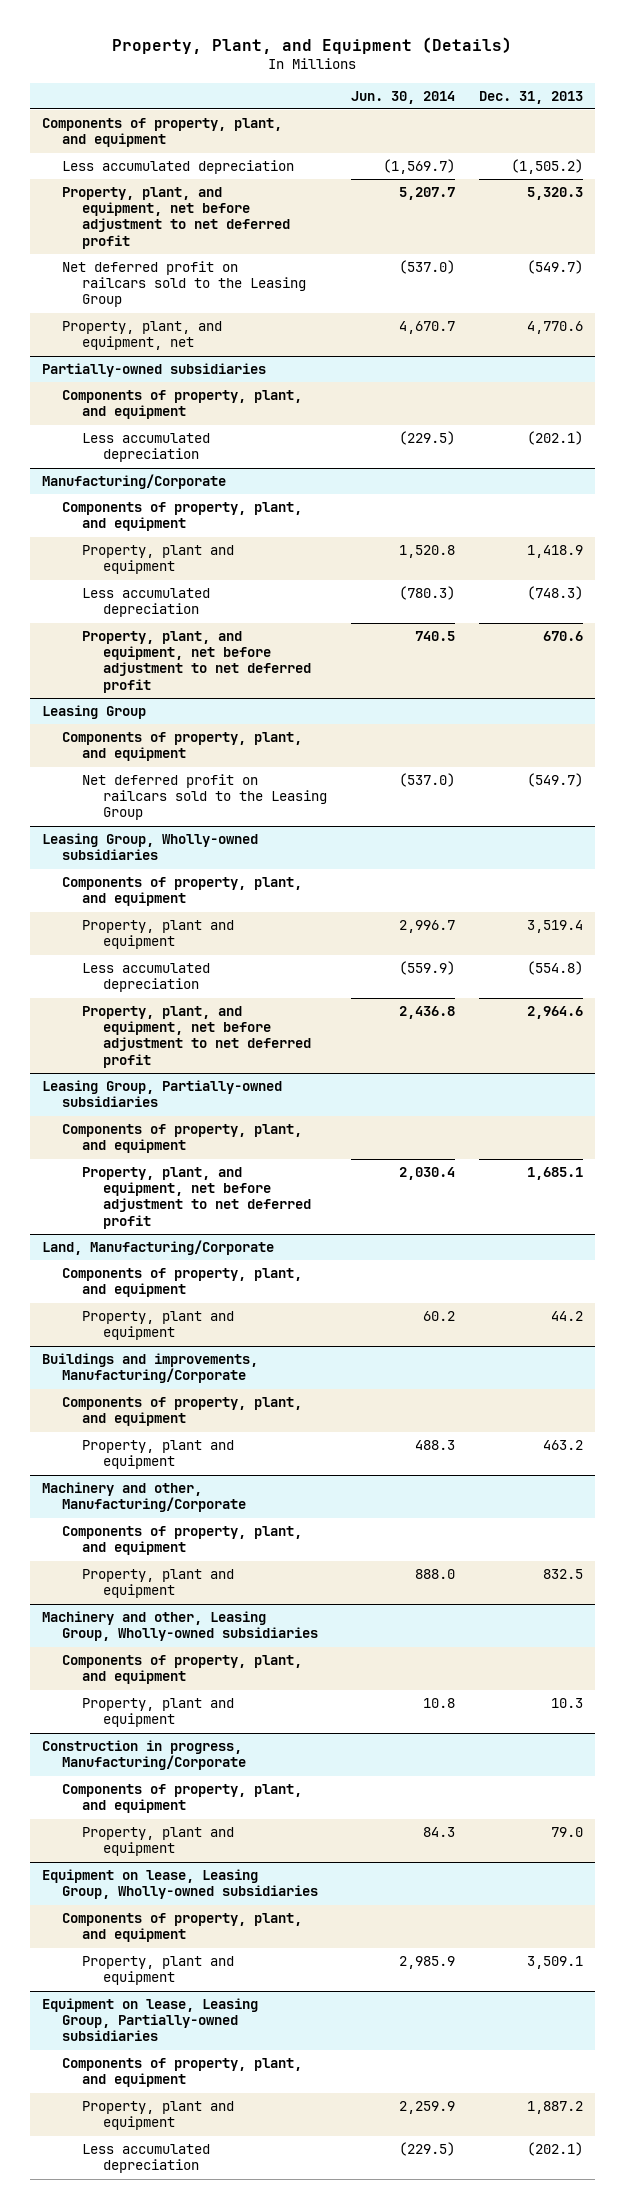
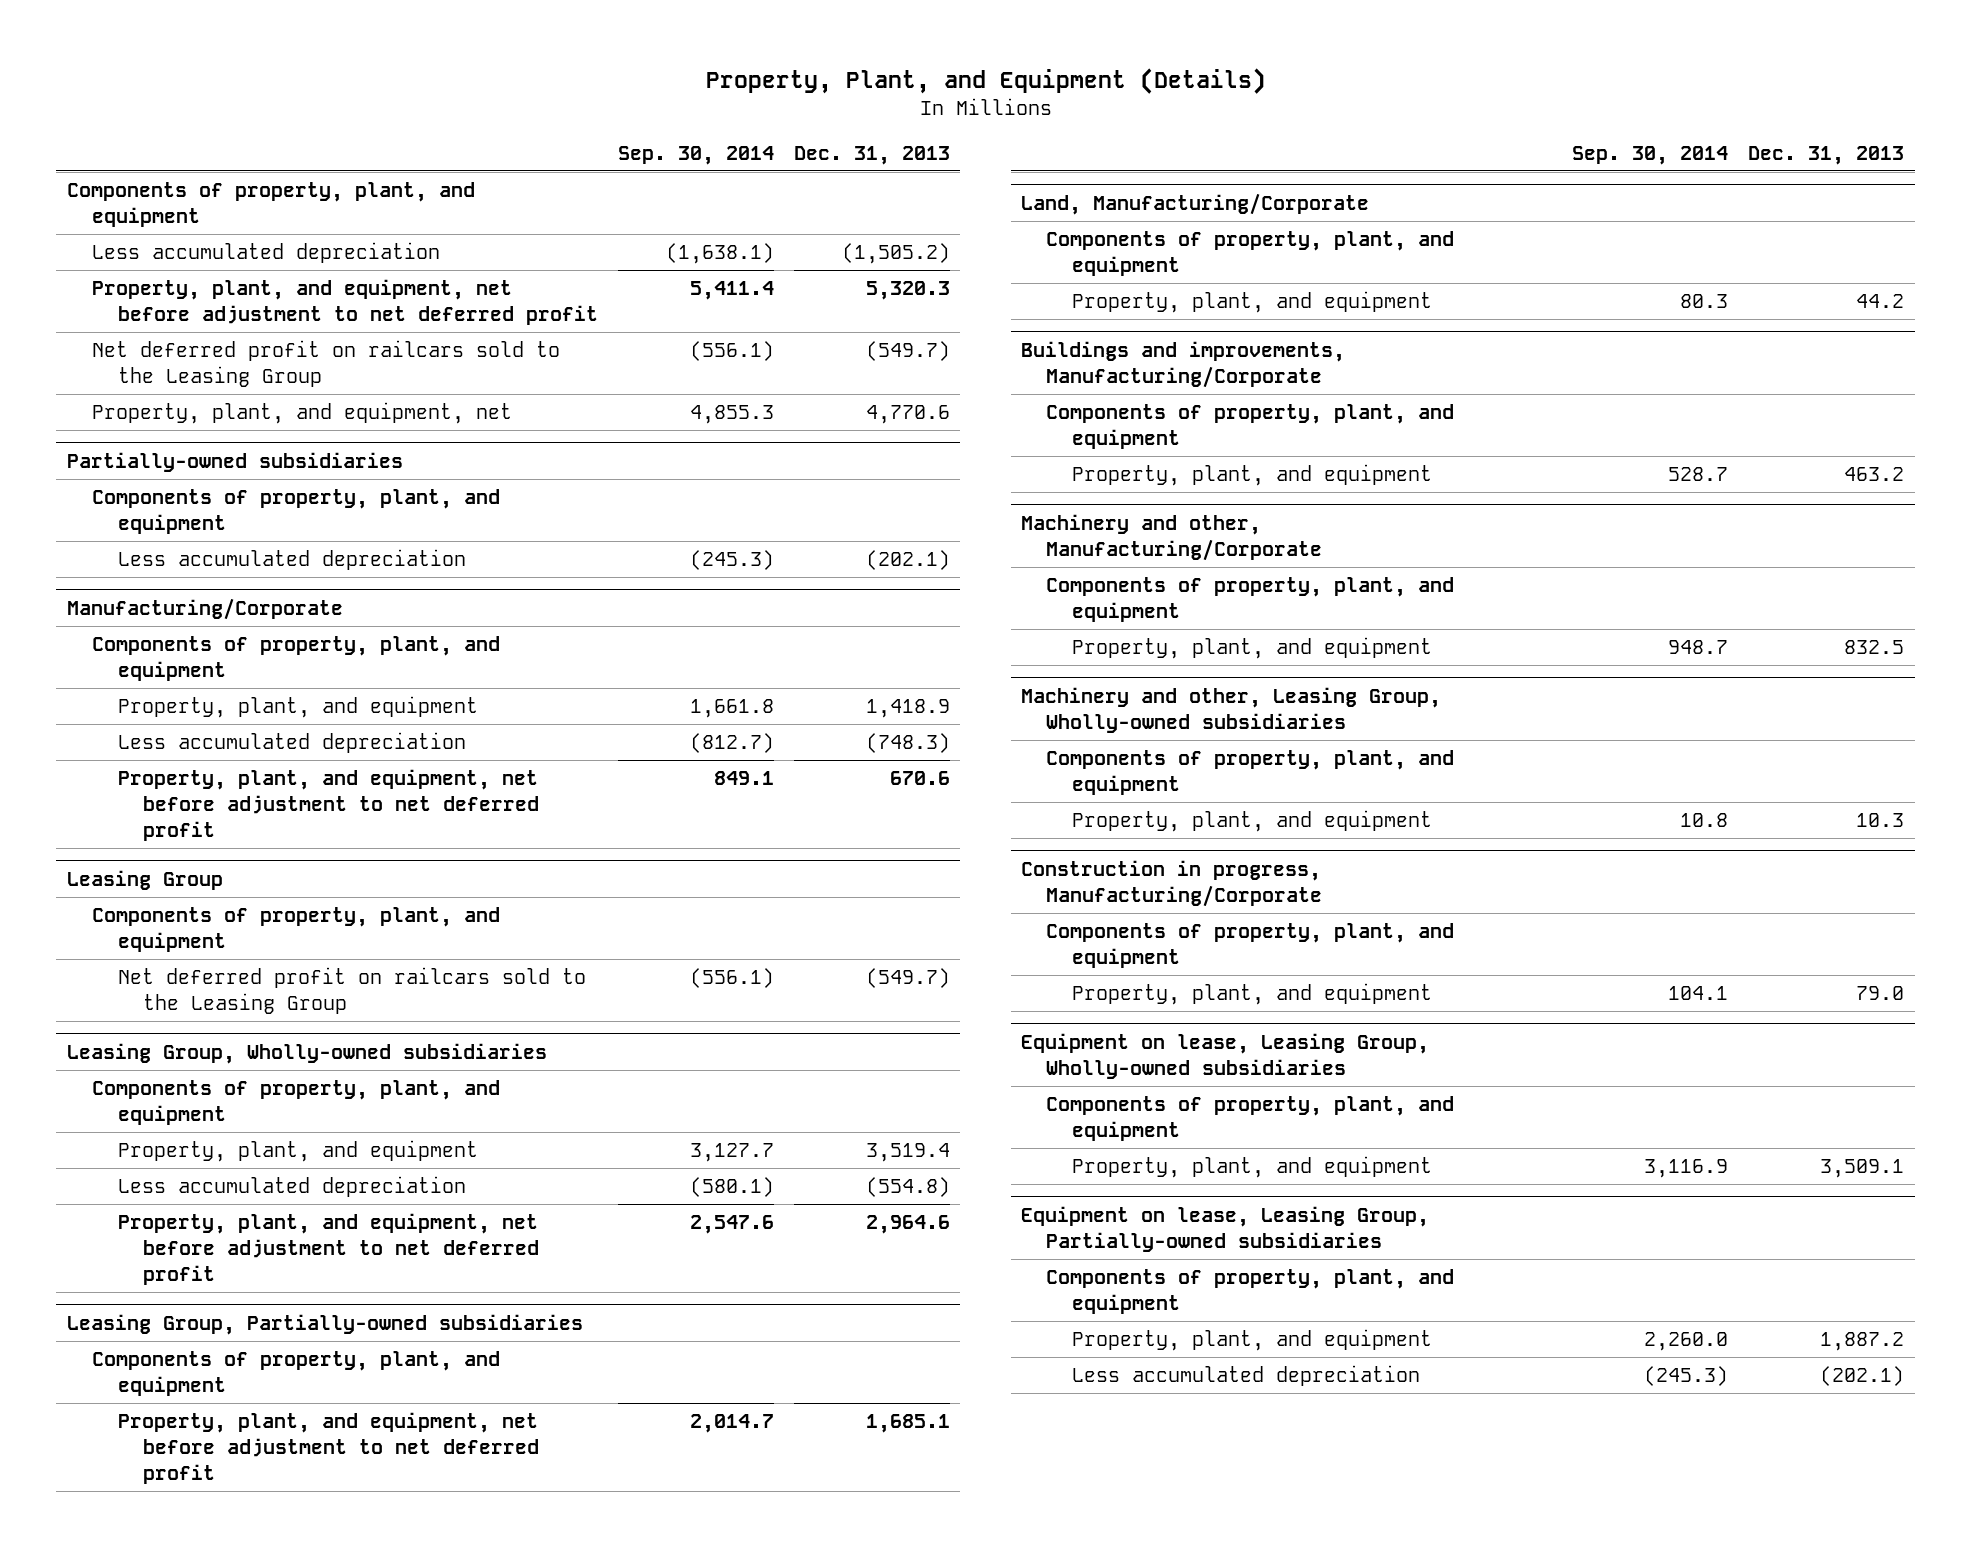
[350,90,455,104] Jun. 30, 2014 -> none
none -> [617,145,774,165] Sep. 30, 2014
[82,545,235,575] Property, plant and equipment -> [117,696,478,719] Property, plant, and equipment
[82,920,235,950] Property, plant and equipment -> [117,1140,478,1163] Property, plant, and equipment
[82,1311,235,1341] Property, plant and equipment -> [1071,291,1432,314] Property, plant, and equipment
[82,1440,235,1470] Property, plant and equipment -> [1071,464,1432,487] Property, plant, and equipment
[82,1569,235,1599] Property, plant and equipment -> [1071,637,1432,660] Property, plant, and equipment
[82,1698,235,1728] Property, plant and equipment -> [1071,810,1432,833] Property, plant, and equipment
[82,1827,235,1857] Property, plant and equipment -> [1071,983,1432,1006] Property, plant, and equipment
[82,1956,235,1986] Property, plant and equipment -> [1071,1156,1432,1179] Property, plant, and equipment
[82,2101,235,2131] Property, plant and equipment -> [1071,1329,1432,1352] Property, plant, and equipment

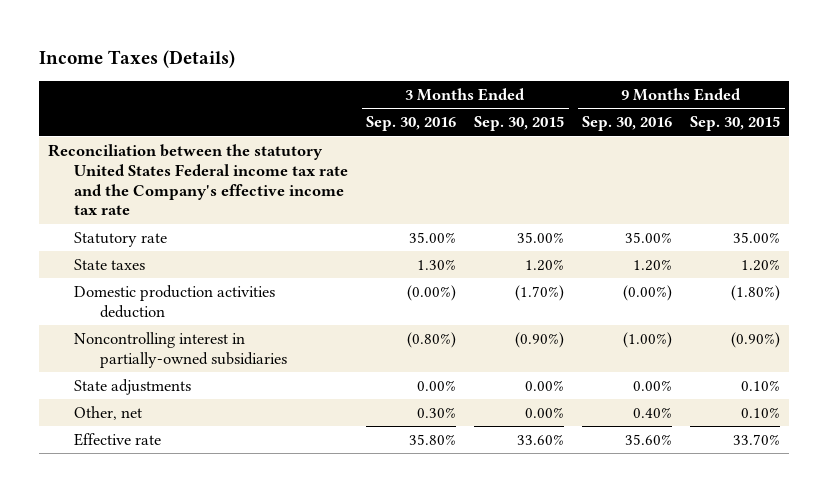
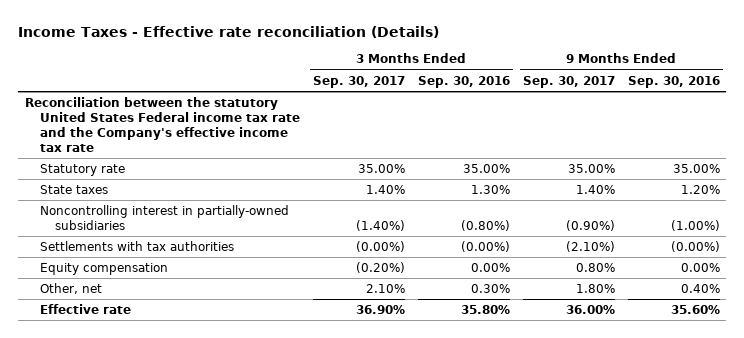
[38,50,235,69] Income Taxes (Details) -> [18,25,440,38] Income Taxes - Effective rate reconciliation (Details)
[474,116,565,132] Sep. 30, 2015 -> none
[690,116,781,132] Sep. 30, 2015 -> none
none -> [312,75,405,88] Sep. 30, 2017
none -> [522,75,615,88] Sep. 30, 2017
[74,285,276,318] Domestic production activities deduction -> none
[74,379,192,396] State adjustments -> none
none -> [39,240,234,251] Settlements with tax authorities
none -> [39,262,168,275] Equity compensation

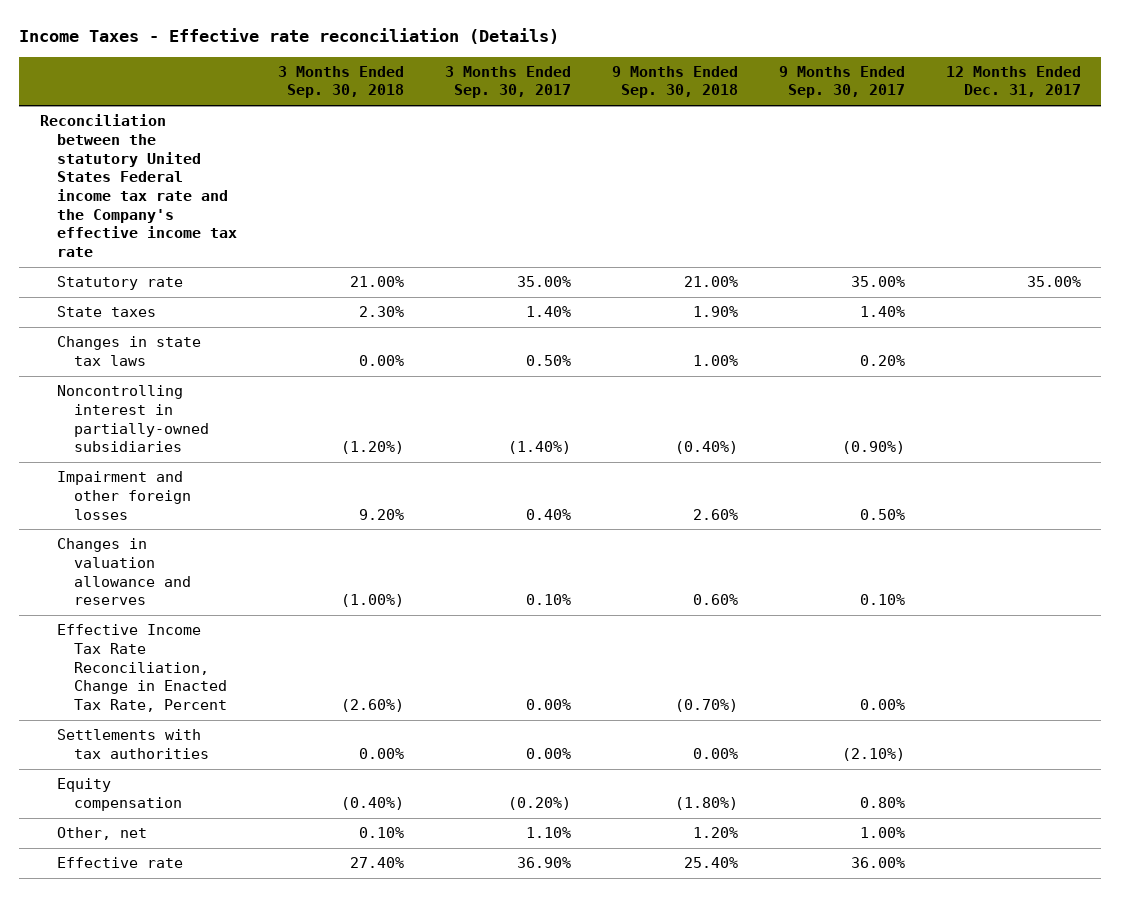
[417,75,510,88] Sep. 30, 2016 -> none
[627,75,720,88] Sep. 30, 2016 -> none
none -> [278,65,405,99] 3 Months Ended Sep. 30, 2018
none -> [611,65,738,99] 9 Months Ended Sep. 30, 2018
none -> [945,65,1081,98] 12 Months Ended Dec. 31, 2017
none -> [57,336,202,366] Changes in state tax laws
none -> [57,471,192,520] Impairment and other foreign losses
none -> [57,538,192,606] Changes in valuation allowance and reserves
none -> [57,624,228,712] Effective Income Tax Rate Reconciliation, Change in Enacted Tax Rate, Percent
[355,240,405,252] (0.00%) -> [525,747,571,759] 0.00%
[365,283,405,293] 2.10% -> [525,827,571,839] 1.10%
[575,283,615,293] 1.80% -> [859,827,905,839] 1.00%

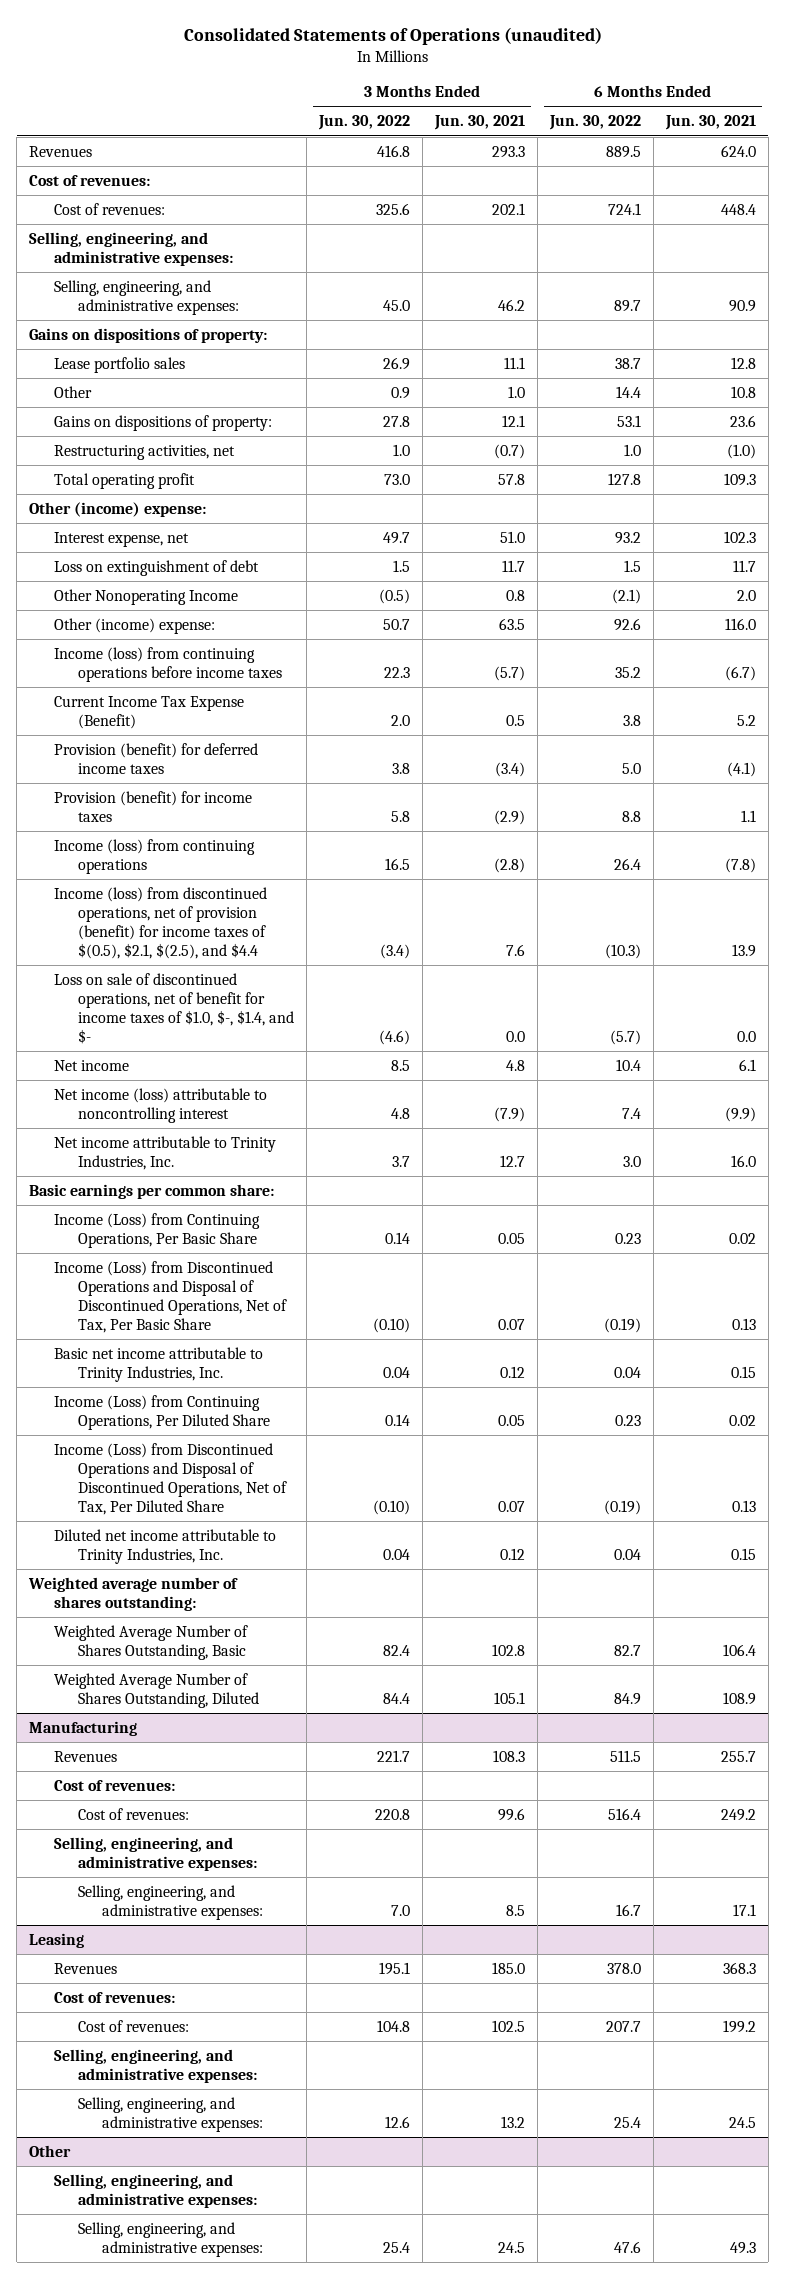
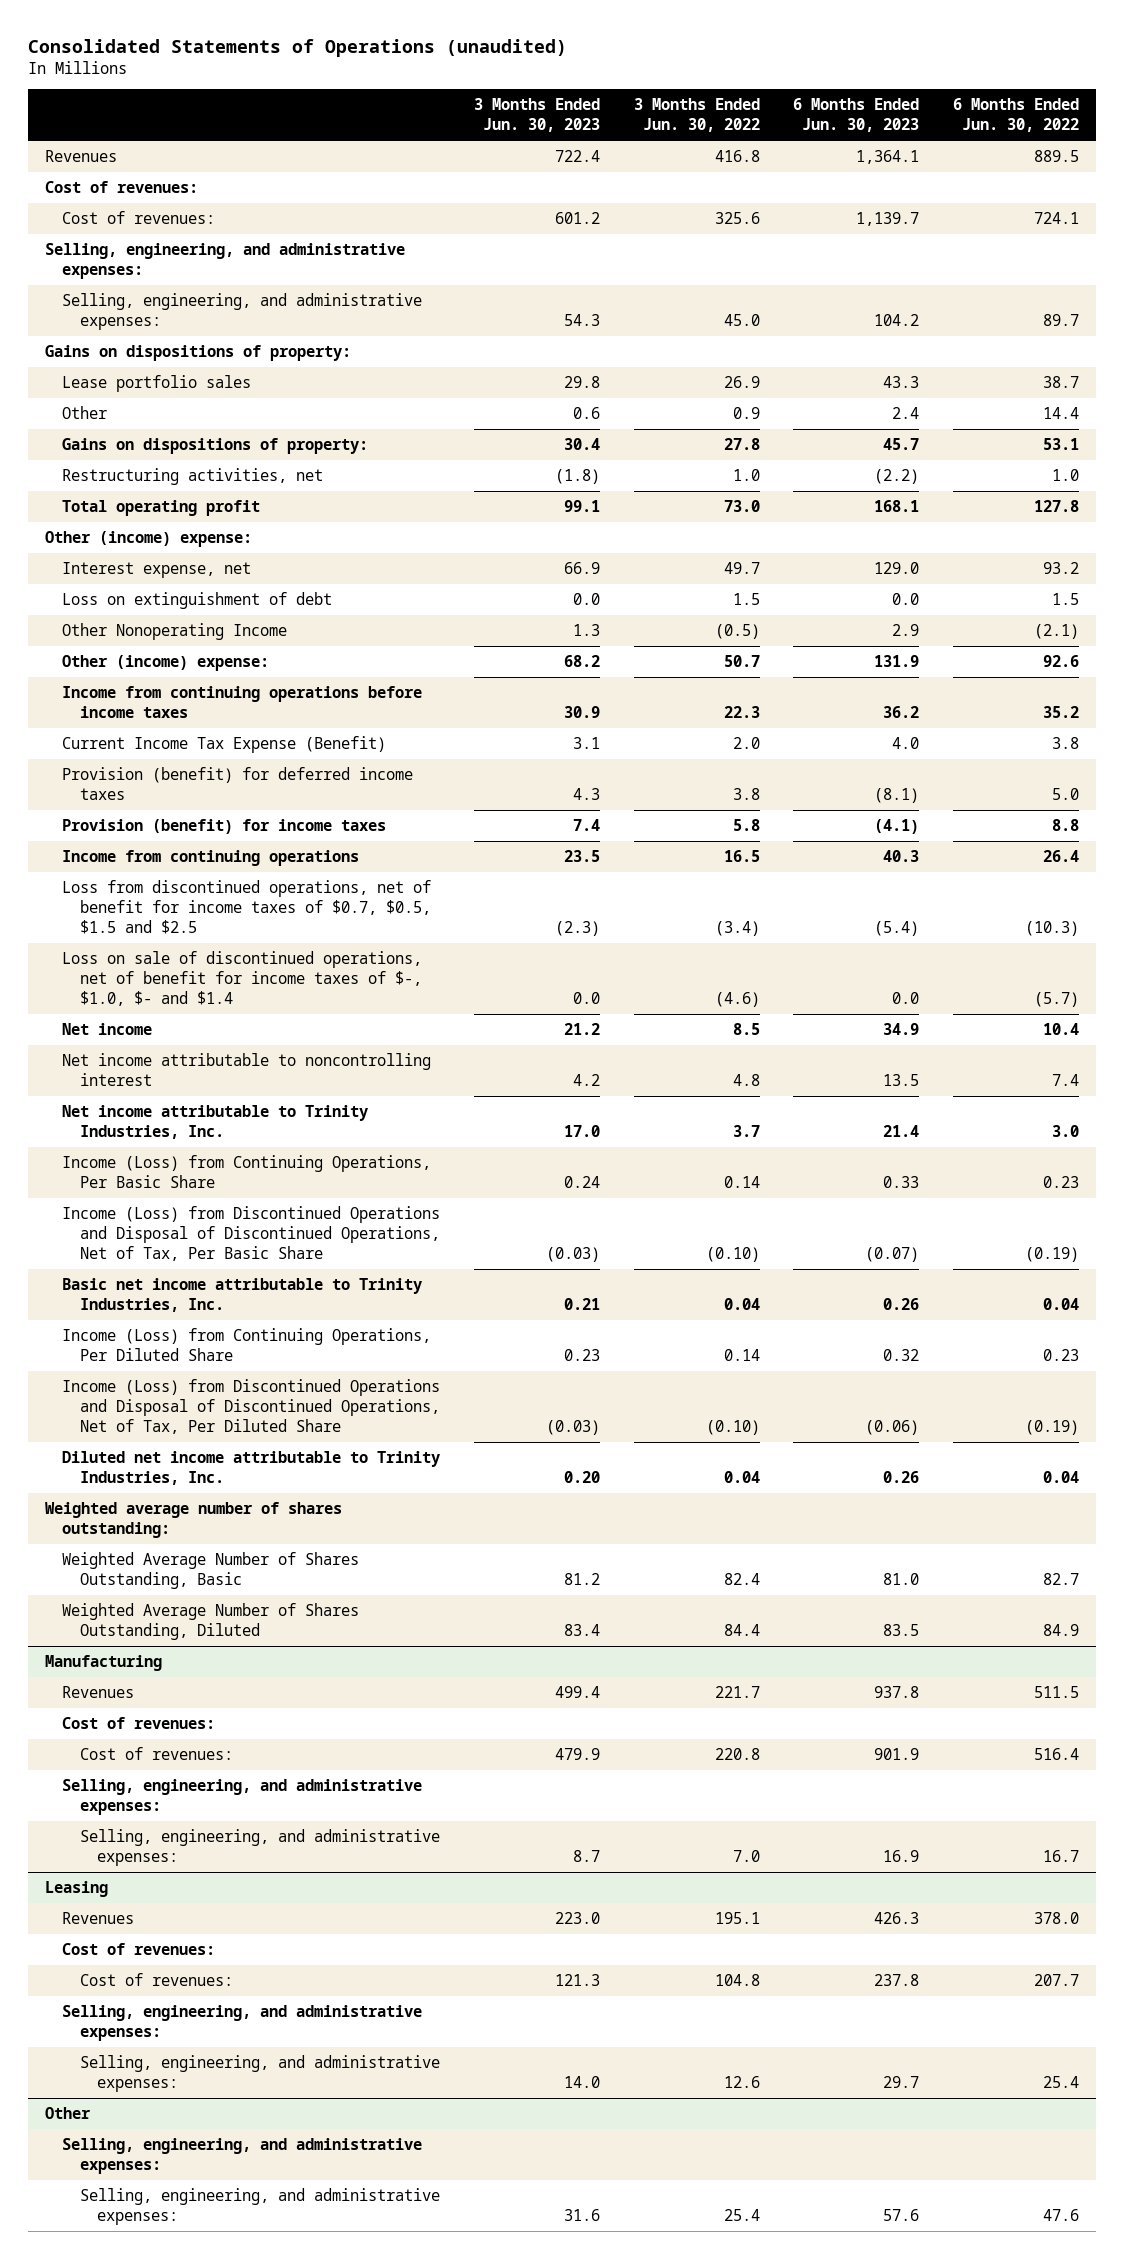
[433,115,525,131] Jun. 30, 2021 -> none
[664,115,756,131] Jun. 30, 2021 -> none
none -> [474,98,601,133] 3 Months Ended Jun. 30, 2023
none -> [793,98,920,133] 6 Months Ended Jun. 30, 2023
[53,646,282,682] Income (loss) from continuing operations before income taxes -> [62,686,423,718] Income from continuing operations before income taxes
[53,838,255,874] Income (loss) from continuing operations -> [62,850,360,867] Income from continuing operations
[53,886,267,960] Income (loss) from discontinued operations, net of provision (benefit) for income taxes of $(0.5), $2.1, $(2.5), and $4.4 -> [62,880,432,934] Loss from discontinued operations, net of benefit for income taxes of $0.7, $0.5, $1.5 and $2.5
[53,972,294,1045] Loss on sale of discontinued operations, net of benefit for income taxes of $1.0, $-, $1.4, and $- -> [62,951,423,1006] Loss on sale of discontinued operations, net of benefit for income taxes of $-, $1.0, $- and $1.4
[53,1087,267,1123] Net income (loss) attributable to noncontrolling interest -> [62,1053,432,1086] Net income attributable to noncontrolling interest
[29,1183,275,1199] Basic earnings per common share: -> none

